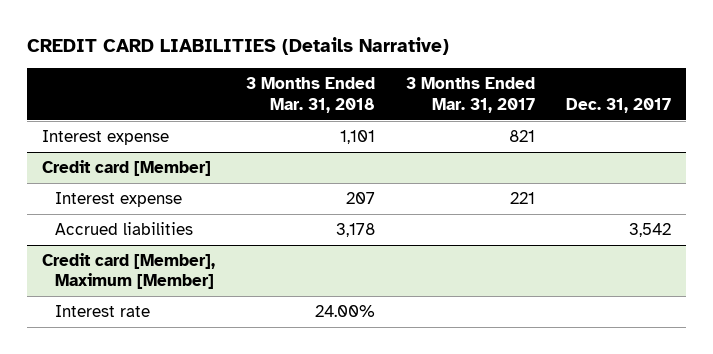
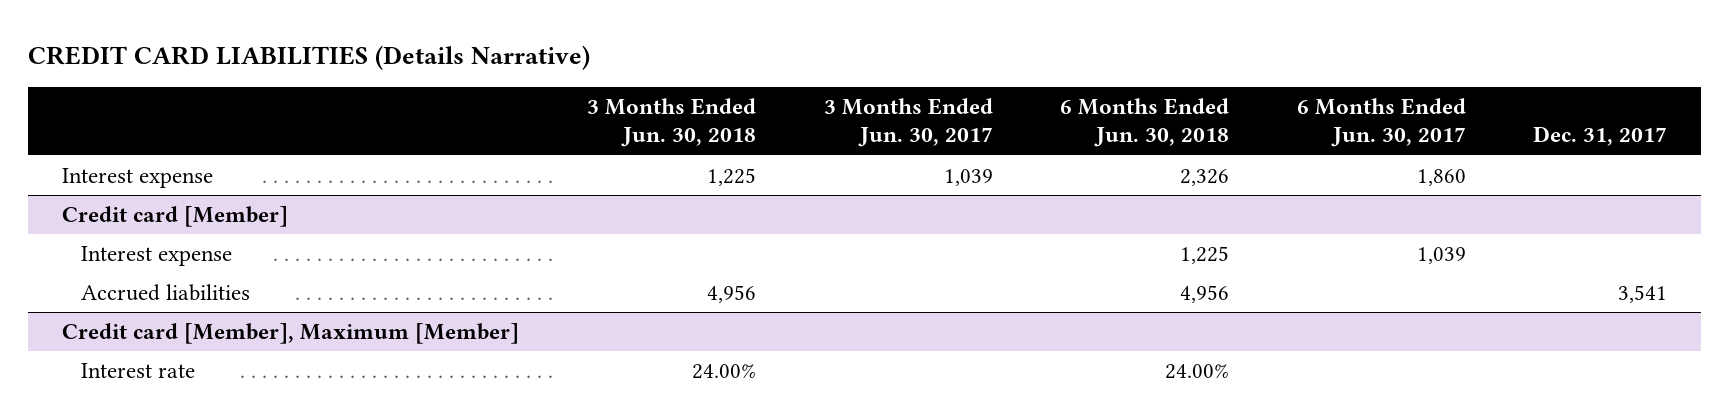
[246,77,376,113] 3 Months Ended Mar. 31, 2018 -> none
[406,77,536,113] 3 Months Ended Mar. 31, 2017 -> none
none -> [586,97,756,148] 3 Months Ended Jun. 30, 2018
none -> [823,97,993,148] 3 Months Ended Jun. 30, 2017
none -> [1060,97,1230,148] 6 Months Ended Jun. 30, 2018
none -> [1296,97,1466,148] 6 Months Ended Jun. 30, 2017
[628,223,671,238] 3,542 -> [1618,285,1668,304] 3,541

